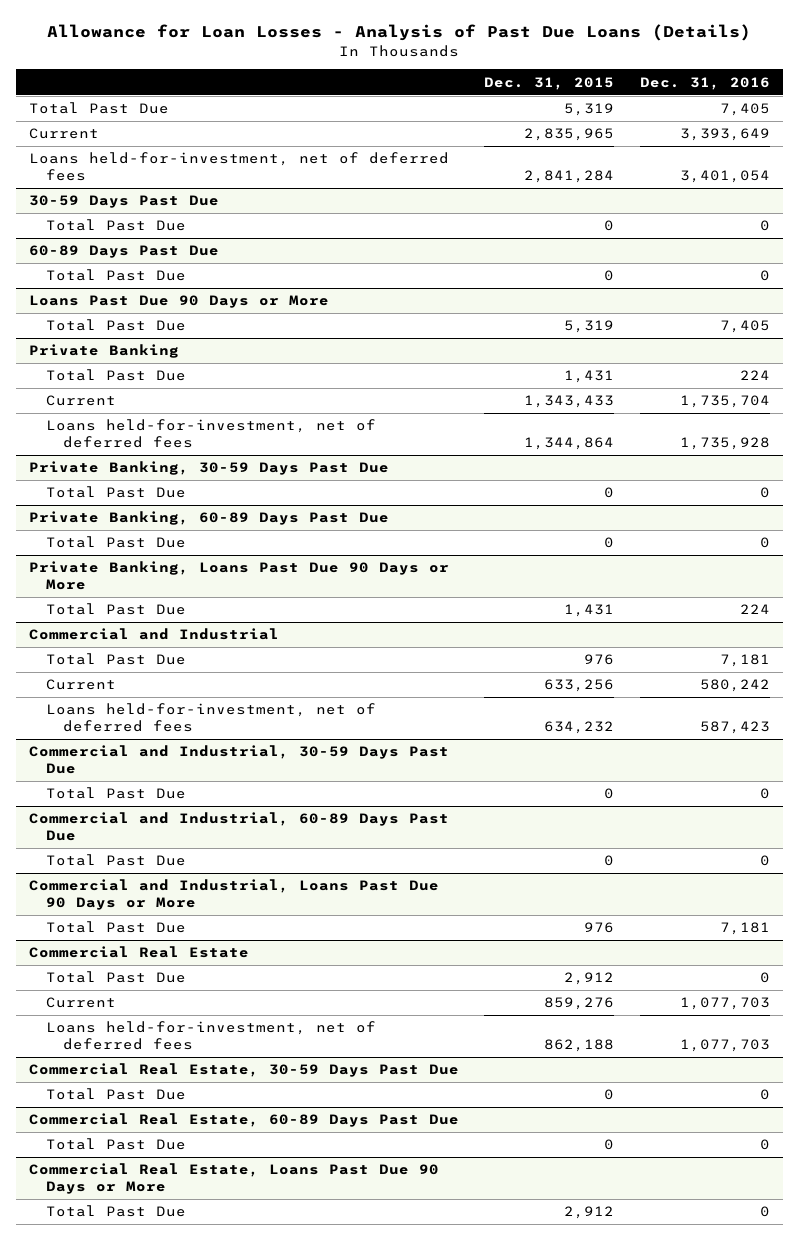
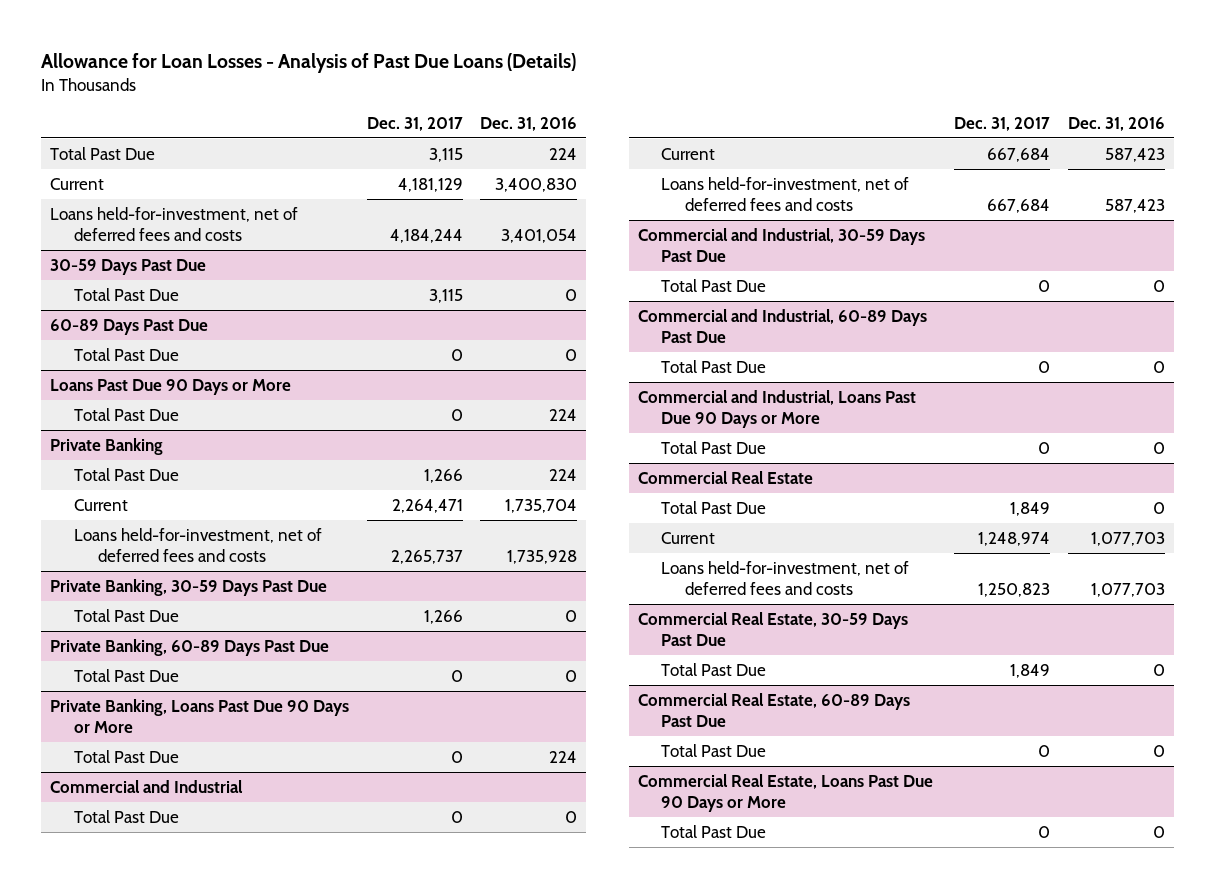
[484,76,615,90] Dec. 31, 2015 -> none
none -> [366,116,463,131] Dec. 31, 2017
[719,103,770,117] 7,405 -> [549,147,578,160] 224
[679,128,770,142] 3,393,649 -> [495,177,578,192] 3,400,830
[28,152,449,182] Loans held-for-investment, net of deferred fees -> [49,206,298,241] Loans held-for-investment, net of deferred fees and costs
[719,320,770,334] 7,405 -> [549,408,578,421] 224
[45,419,376,449] Loans held-for-investment, net of deferred fees -> [73,527,322,562] Loans held-for-investment, net of deferred fees and costs
[719,654,770,668] 7,181 -> [565,810,578,823] 0
[699,679,770,693] 580,242 -> [1104,147,1165,162] 587,423
[45,703,376,733] Loans held-for-investment, net of deferred fees -> [661,176,910,211] Loans held-for-investment, net of deferred fees and costs
[719,922,770,936] 7,181 -> [1152,441,1165,454] 0
[45,1021,376,1051] Loans held-for-investment, net of deferred fees -> [661,560,910,595] Loans held-for-investment, net of deferred fees and costs

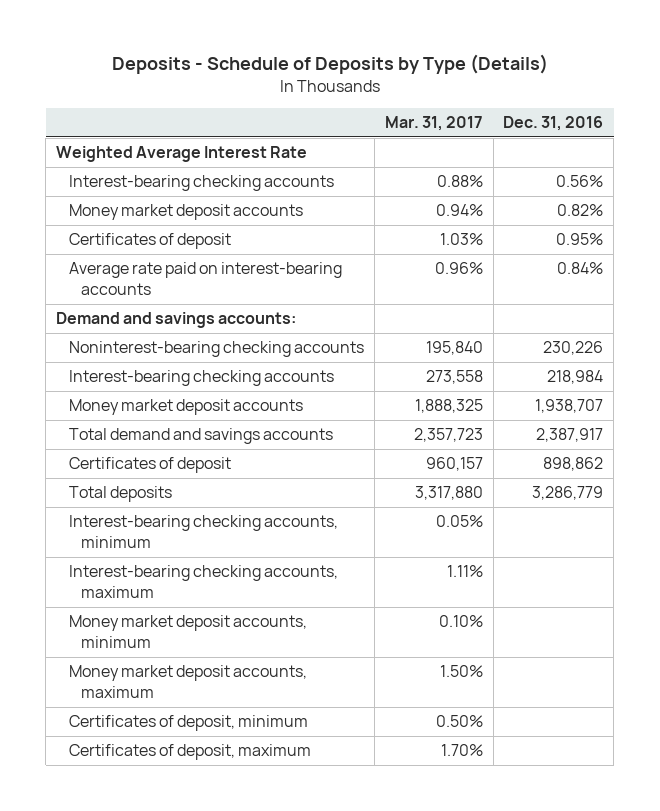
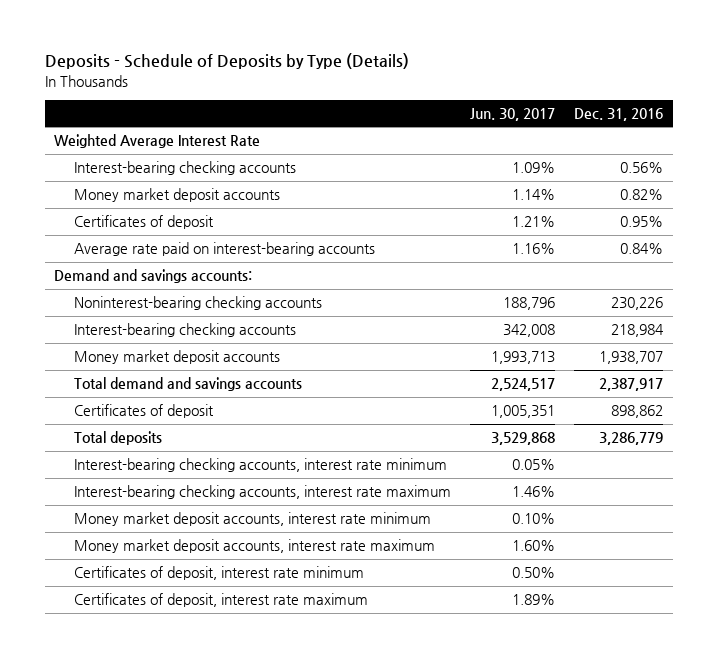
[384,115,483,131] Mar. 31, 2017 -> none
none -> [469,107,555,121] Jun. 30, 2017
[68,515,338,548] Interest-bearing checking accounts, minimum -> [73,458,447,473] Interest-bearing checking accounts, interest rate minimum
[68,565,338,598] Interest-bearing checking accounts, maximum -> [73,485,451,500] Interest-bearing checking accounts, interest rate maximum
[68,615,307,648] Money market deposit accounts, minimum -> [73,512,431,527] Money market deposit accounts, interest rate minimum
[68,665,307,698] Money market deposit accounts, maximum -> [73,539,435,554] Money market deposit accounts, interest rate maximum
[68,715,308,732] Certificates of deposit, minimum -> [73,566,364,581] Certificates of deposit, interest rate minimum
[68,744,311,761] Certificates of deposit, maximum -> [73,593,368,608] Certificates of deposit, interest rate maximum

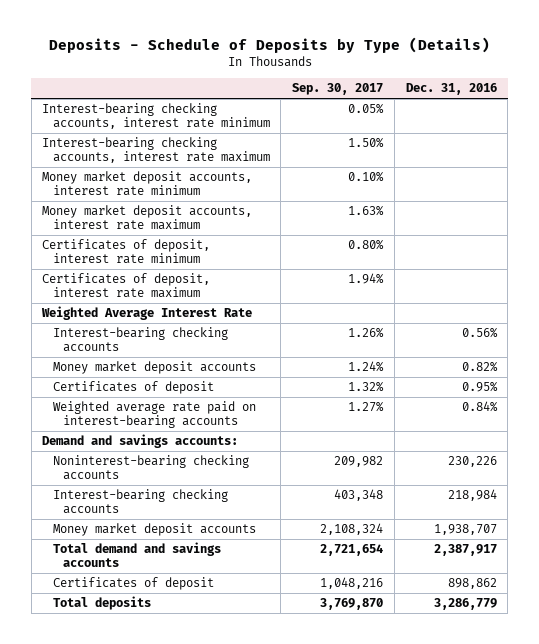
[469,107,555,121] Jun. 30, 2017 -> none
none -> [292,83,384,96] Sep. 30, 2017
[73,458,447,473] Interest-bearing checking accounts, interest rate minimum -> [42,103,270,130] Interest-bearing checking accounts, interest rate minimum
[73,485,451,500] Interest-bearing checking accounts, interest rate maximum -> [42,137,270,164] Interest-bearing checking accounts, interest rate maximum
[73,512,431,527] Money market deposit accounts, interest rate minimum -> [42,171,253,197] Money market deposit accounts, interest rate minimum
[73,539,435,554] Money market deposit accounts, interest rate maximum -> [42,205,253,231] Money market deposit accounts, interest rate maximum
[73,566,364,581] Certificates of deposit, interest rate minimum -> [42,239,211,265] Certificates of deposit, interest rate minimum
[73,593,368,608] Certificates of deposit, interest rate maximum -> [42,273,211,299] Certificates of deposit, interest rate maximum
[73,242,375,257] Average rate paid on interest-bearing accounts -> [52,401,256,429] Weighted average rate paid on interest-bearing accounts

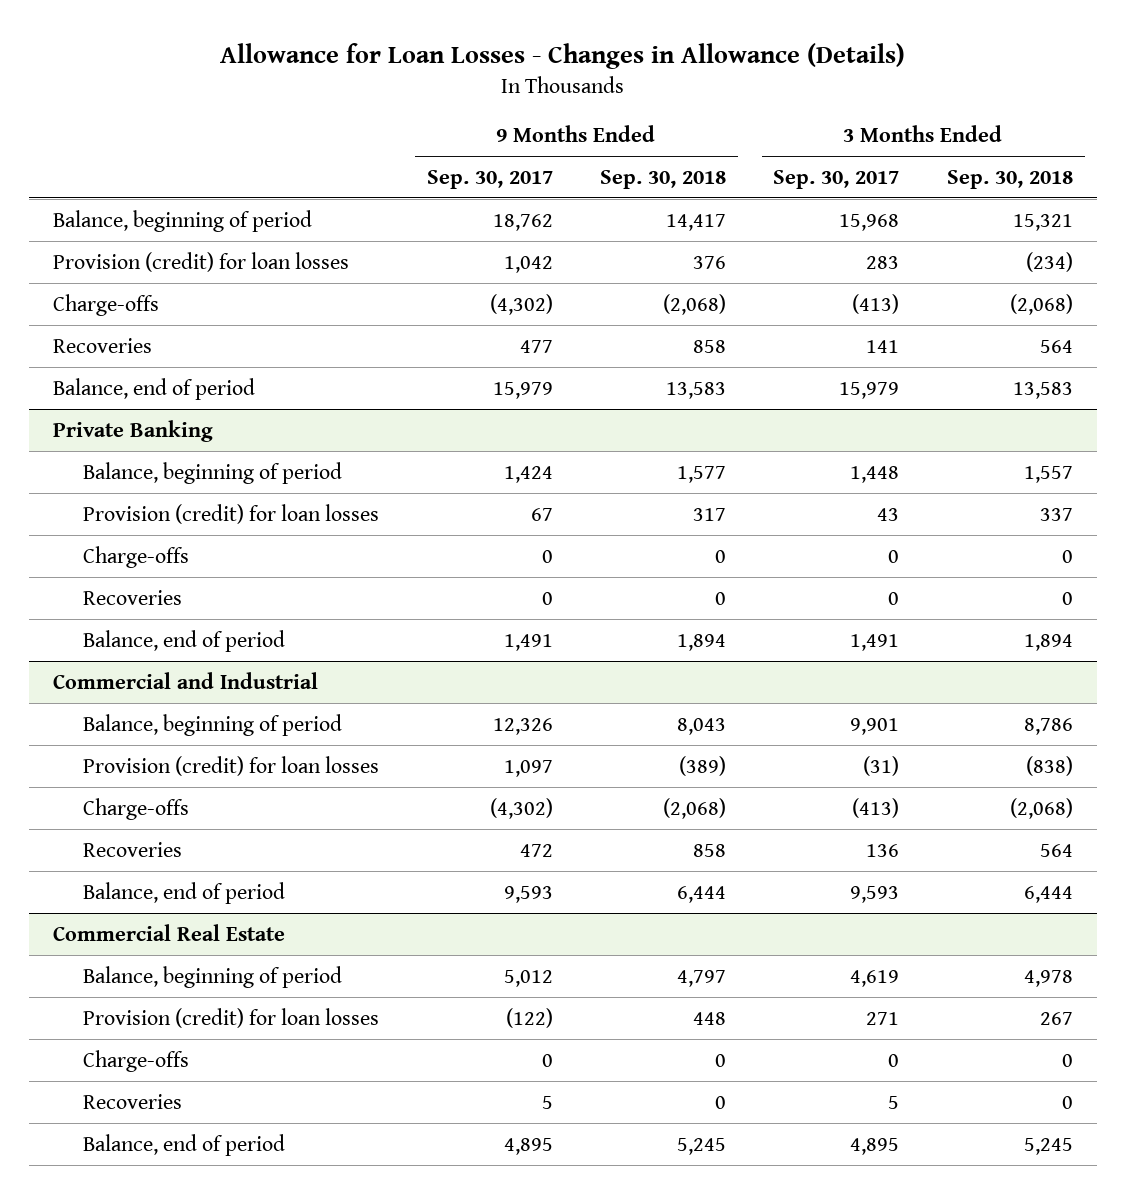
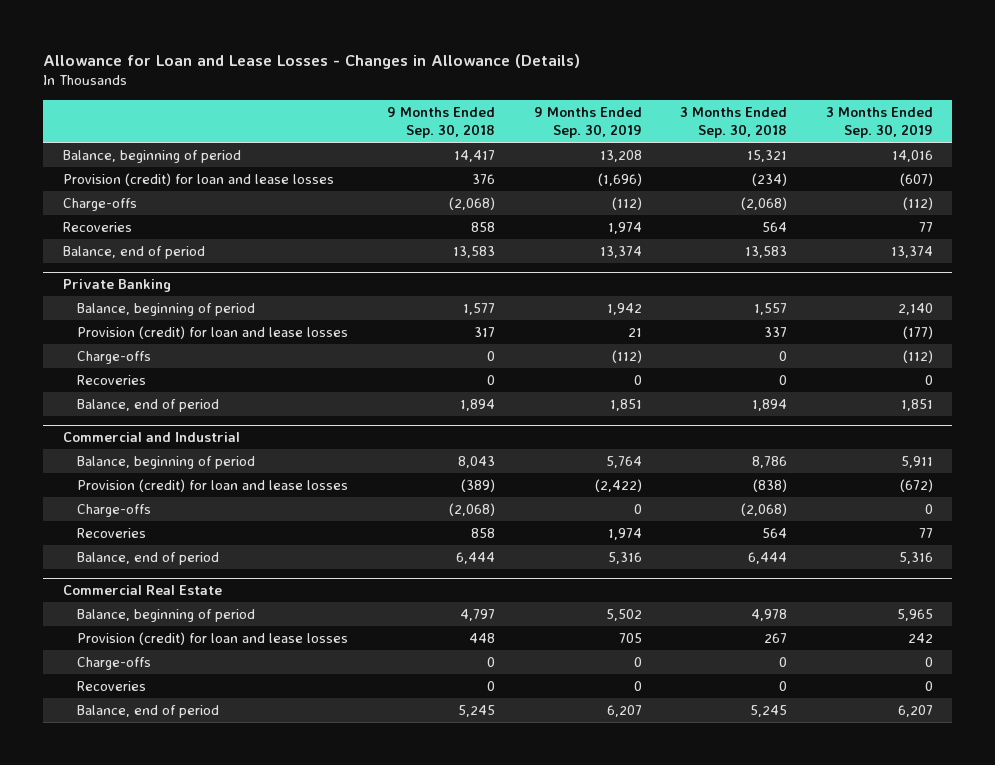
[219,42,905,69] Allowance for Loan Losses - Changes in Allowance (Details) -> [43,53,581,69] Allowance for Loan and Lease Losses - Changes in Allowance (Details)
[426,169,553,189] Sep. 30, 2017 -> none
[773,169,900,189] Sep. 30, 2017 -> none
none -> [533,106,642,139] 9 Months Ended Sep. 30, 2019
none -> [825,106,933,139] 3 Months Ended Sep. 30, 2019
[52,251,349,272] Provision (credit) for loan losses -> [62,172,334,186] Provision (credit) for loan and lease losses
[83,503,380,524] Provision (credit) for loan losses -> [77,325,349,339] Provision (credit) for loan and lease losses
[83,755,380,776] Provision (credit) for loan losses -> [77,478,349,492] Provision (credit) for loan and lease losses
[83,1007,380,1028] Provision (credit) for loan losses -> [77,631,349,645] Provision (credit) for loan and lease losses

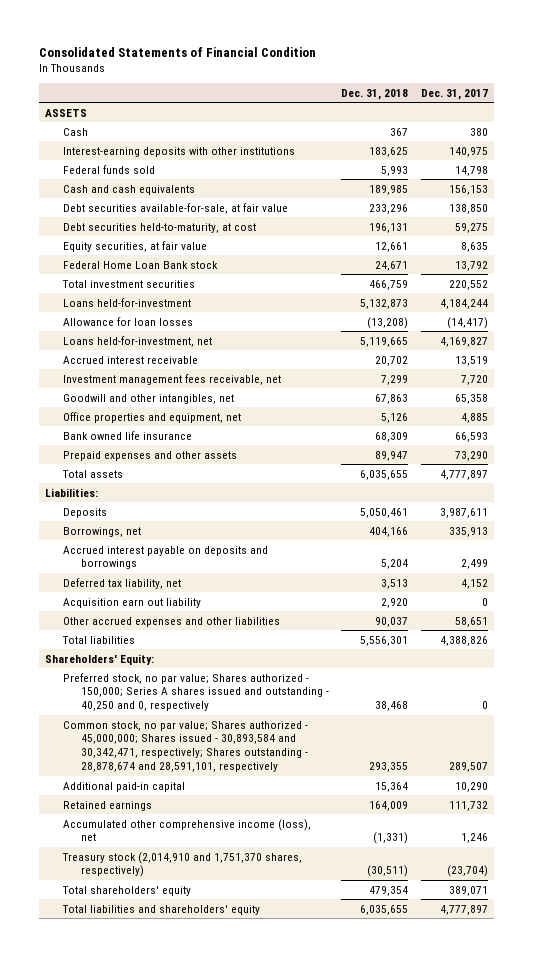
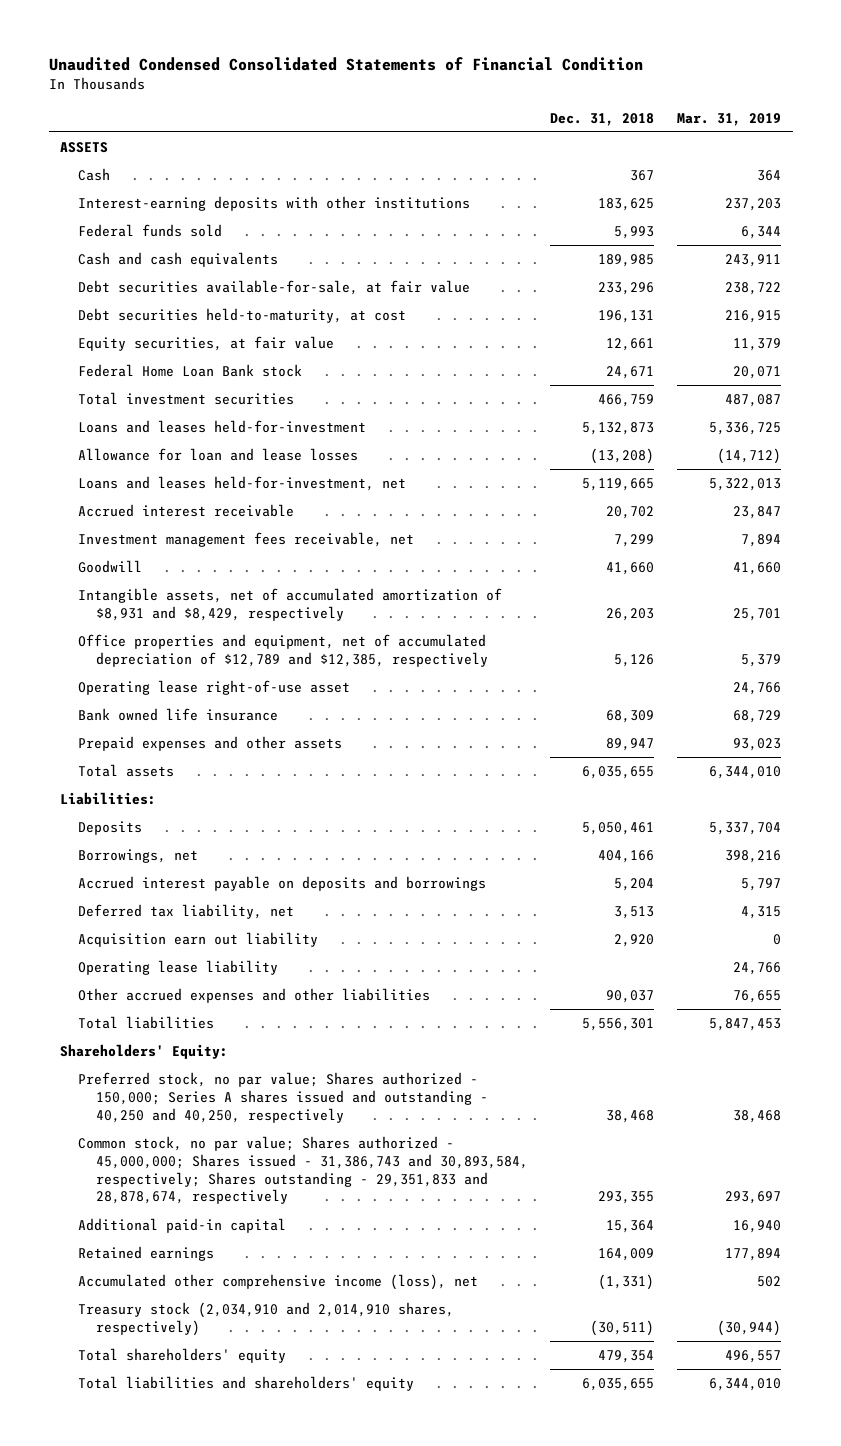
[38,46,316,57] Consolidated Statements of Financial Condition -> [48,57,643,72] Unaudited Condensed Consolidated Statements of Financial Condition
[421,88,489,100] Dec. 31, 2017 -> none
none -> [677,112,782,126] Mar. 31, 2019
[62,297,191,307] Loans held-for-investment -> [77,420,366,434] Loans and leases held-for-investment
[62,316,193,326] Allowance for loan losses -> [77,448,358,462] Allowance for loan and lease losses
[62,335,212,347] Loans held-for-investment, net -> [77,476,406,492] Loans and leases held-for-investment, net
[62,393,234,404] Goodwill and other intangibles, net -> none
none -> [77,560,142,574] Goodwill
none -> [77,588,502,621] Intangible assets, net of accumulated amortization of $8,931 and $8,429, respectively
[62,411,241,423] Office properties and equipment, net -> [77,634,488,667] Office properties and equipment, net of accumulated depreciation of $12,789 and $12,385, respectively
none -> [77,680,350,696] Operating lease right-of-use asset
none -> [77,960,278,976] Operating lease liability
[62,672,329,712] Preferred stock, no par value; Shares authorized - 150,000; Series A shares issued and outstanding - 40,250 and 0, respectively -> [77,1072,488,1123] Preferred stock, no par value; Shares authorized - 150,000; Series A shares issued and outstanding - 40,250 and 40,250, respectively
[62,720,308,773] Common stock, no par value; Shares authorized - 45,000,000; Shares issued - 30,893,584 and 30,342,471, respectively; Shares outstanding - 28,878,674 and 28,591,101, respectively -> [77,1136,528,1205] Common stock, no par value; Shares authorized - 45,000,000; Shares issued - 31,386,743 and 30,893,584, respectively; Shares outstanding - 29,351,833 and 28,878,674, respectively
[61,851,302,878] Treasury stock (2,014,910 and 1,751,370 shares, respectively) -> [77,1302,454,1336] Treasury stock (2,034,910 and 2,014,910 shares, respectively)

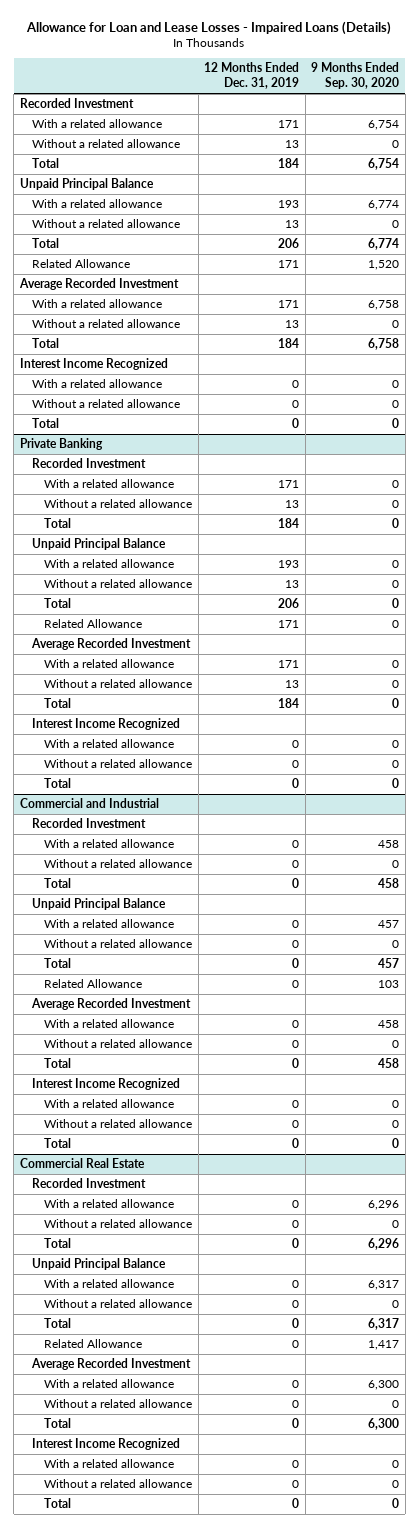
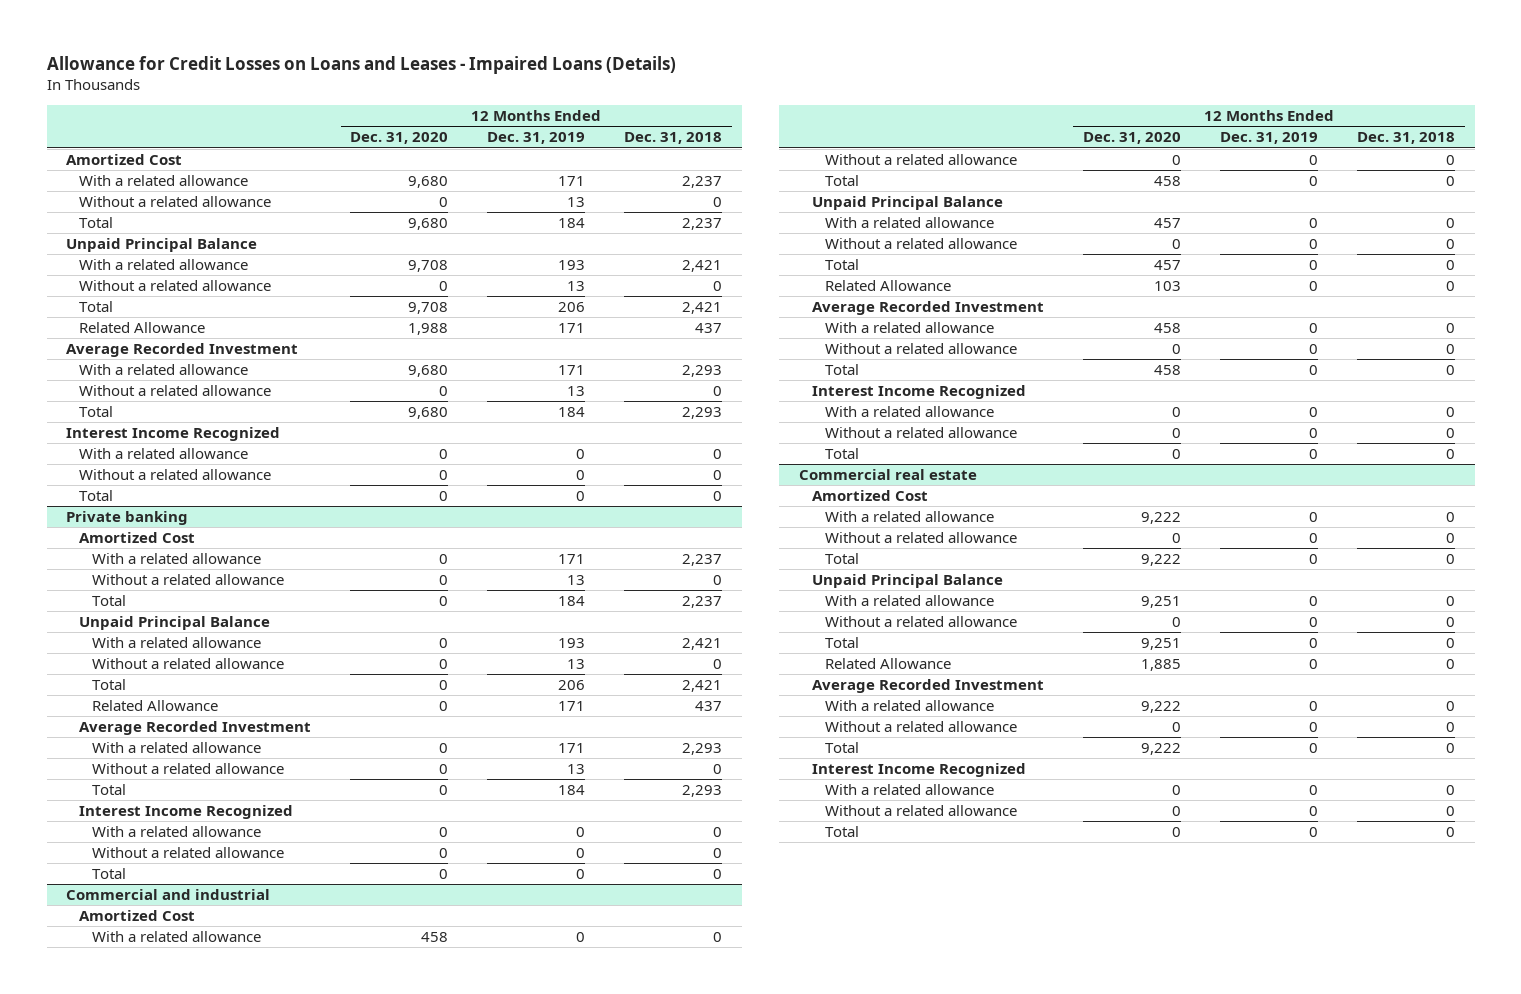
[26,20,392,35] Allowance for Loan and Lease Losses - Impaired Loans (Details) -> [46,56,676,75] Allowance for Credit Losses on Loans and Leases - Impaired Loans (Details)
[311,62,400,90] 9 Months Ended Sep. 30, 2020 -> none
none -> [350,132,449,145] Dec. 31, 2020
none -> [624,132,723,145] Dec. 31, 2018
[19,98,134,109] Recorded Investment -> [66,153,183,165] Amortized Cost
[19,438,103,451] Private Banking -> [66,510,189,525] Private banking
[31,458,146,469] Recorded Investment -> [79,531,196,543] Amortized Cost
[19,798,159,809] Commercial and Industrial -> [66,888,271,900] Commercial and industrial
[31,818,146,829] Recorded Investment -> [79,909,196,921] Amortized Cost
[19,1158,145,1169] Commercial Real Estate -> [798,468,977,480] Commercial real estate
[31,1178,146,1189] Recorded Investment -> [811,489,928,501] Amortized Cost

